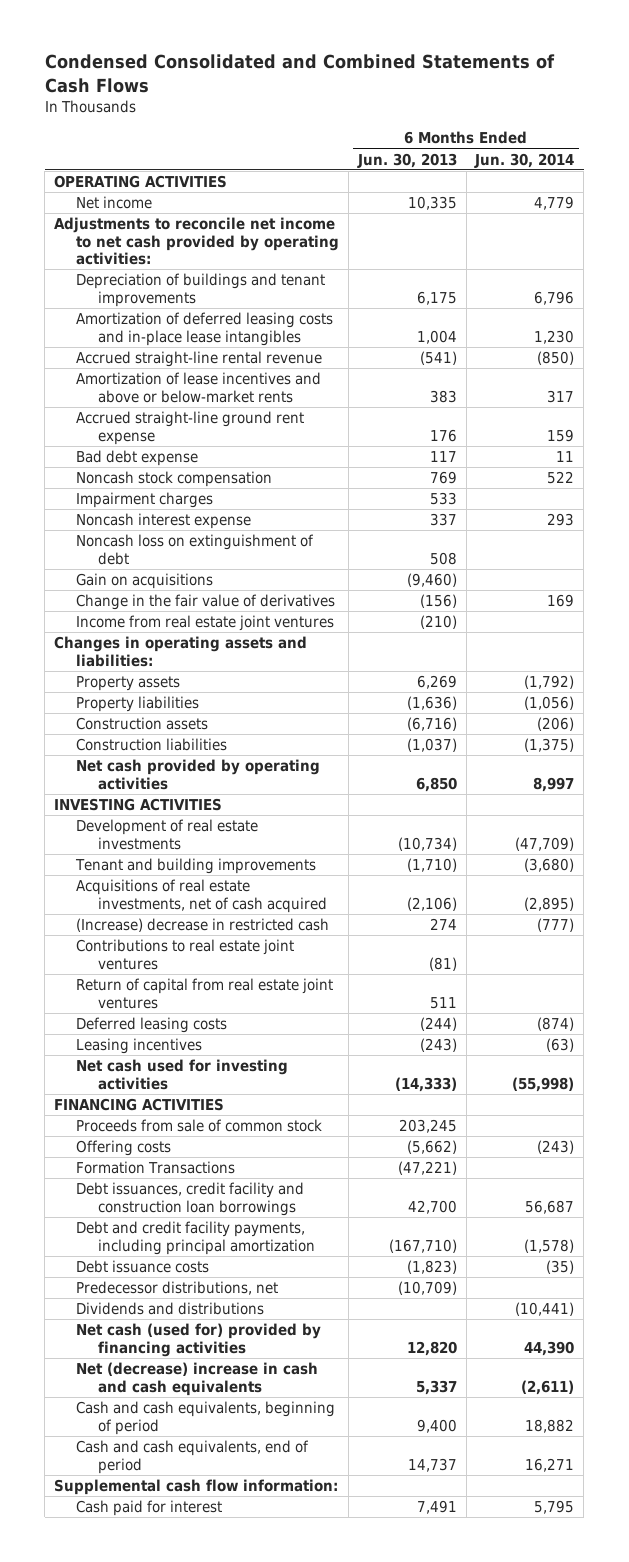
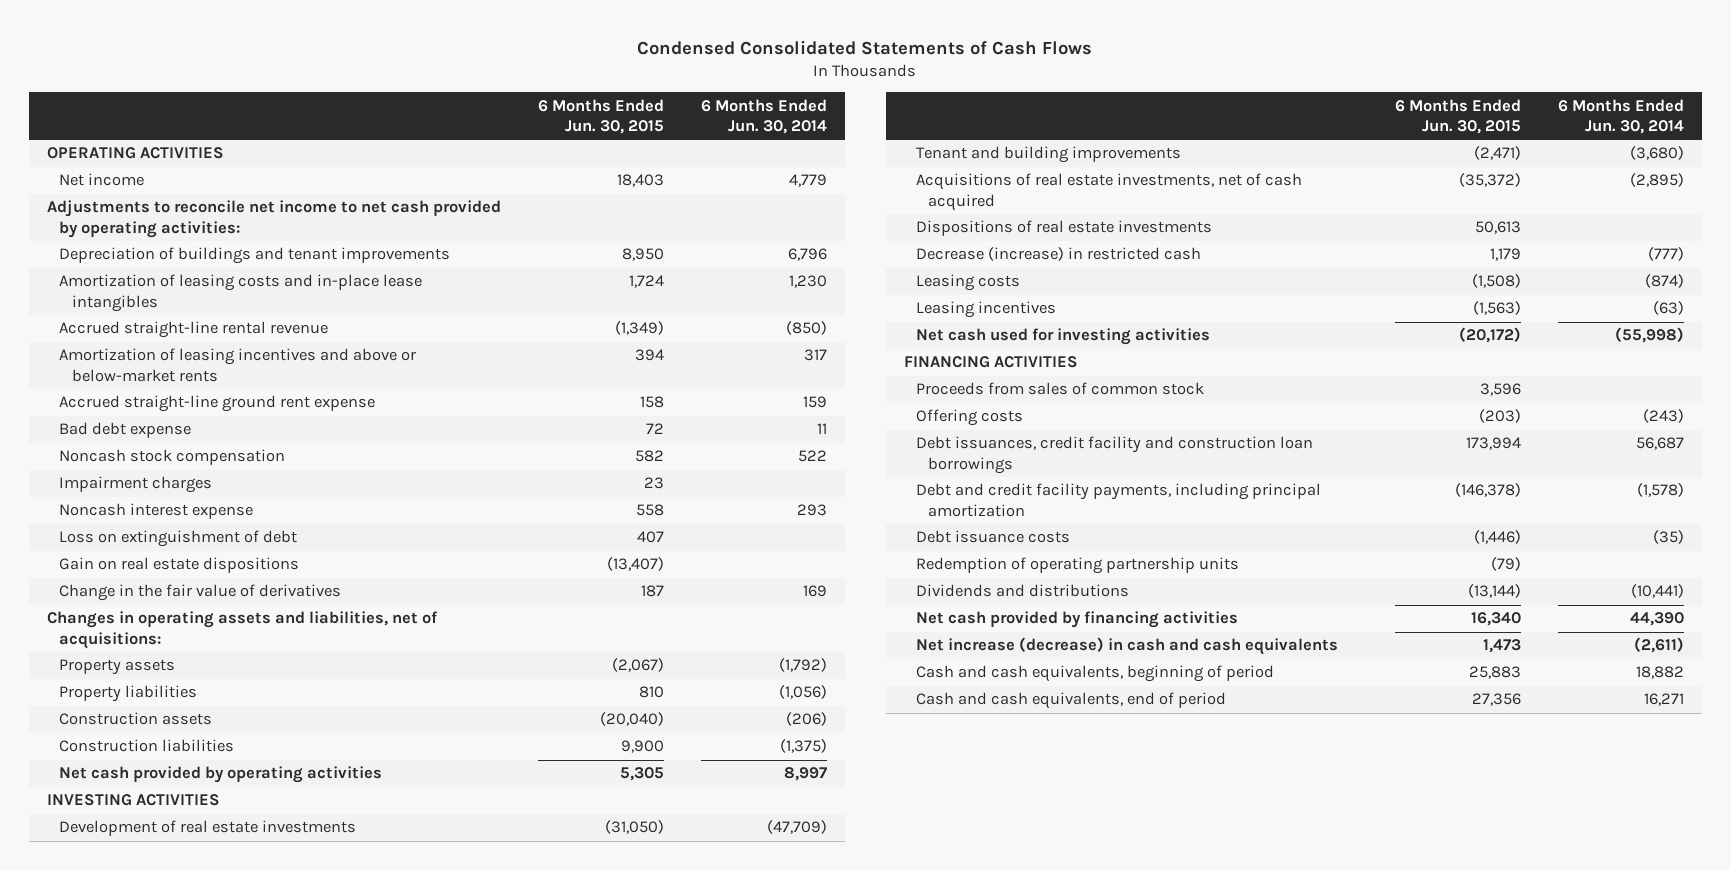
[44,54,555,93] Condensed Consolidated and Combined Statements of Cash Flows -> [637,40,1093,56] Condensed Consolidated Statements of Cash Flows
[356,152,457,168] Jun. 30, 2013 -> none
none -> [538,98,665,135] 6 Months Ended Jun. 30, 2015
[76,312,334,346] Amortization of deferred leasing costs and in-place lease intangibles -> [59,274,423,312] Amortization of leasing costs and in-place lease intangibles
[76,372,322,403] Amortization of lease incentives and above or below-market rents -> [59,348,417,382] Amortization of leasing incentives and above or below-market rents
[76,573,214,590] Gain on acquisitions -> none
[76,534,315,565] Noncash loss on extinguishment of debt -> [59,530,298,548] Loss on extinguishment of debt
none -> [59,557,300,574] Gain on real estate dispositions
[76,615,335,632] Income from real estate joint ventures -> none
[54,636,308,667] Changes in operating assets and liabilities: -> [47,611,439,649] Changes in operating assets and liabilities, net of acquisitions:
[76,939,295,970] Contributions to real estate joint ventures -> none
[76,978,334,1009] Return of capital from real estate joint ventures -> none
none -> [916,220,1213,237] Dispositions of real estate investments
[76,918,330,933] (Increase) decrease in restricted cash -> [916,247,1202,262] Decrease (increase) in restricted cash
[76,1017,228,1034] Deferred leasing costs -> [916,274,1021,292] Leasing costs
[76,1119,323,1133] Proceeds from sale of common stock -> [916,382,1205,396] Proceeds from sales of common stock
[76,1161,236,1175] Formation Transactions -> none
[76,1281,279,1296] Predecessor distributions, net -> none
none -> [916,557,1240,575] Redemption of operating partnership units
[76,1323,322,1357] Net cash (used for) provided by financing activities -> [916,611,1239,629] Net cash provided by financing activities
[76,1362,319,1396] Net (decrease) increase in cash and cash equivalents -> [916,637,1339,656] Net increase (decrease) in cash and cash equivalents
[54,1479,339,1496] Supplemental cash flow information: -> none
[76,1500,223,1517] Cash paid for interest -> none

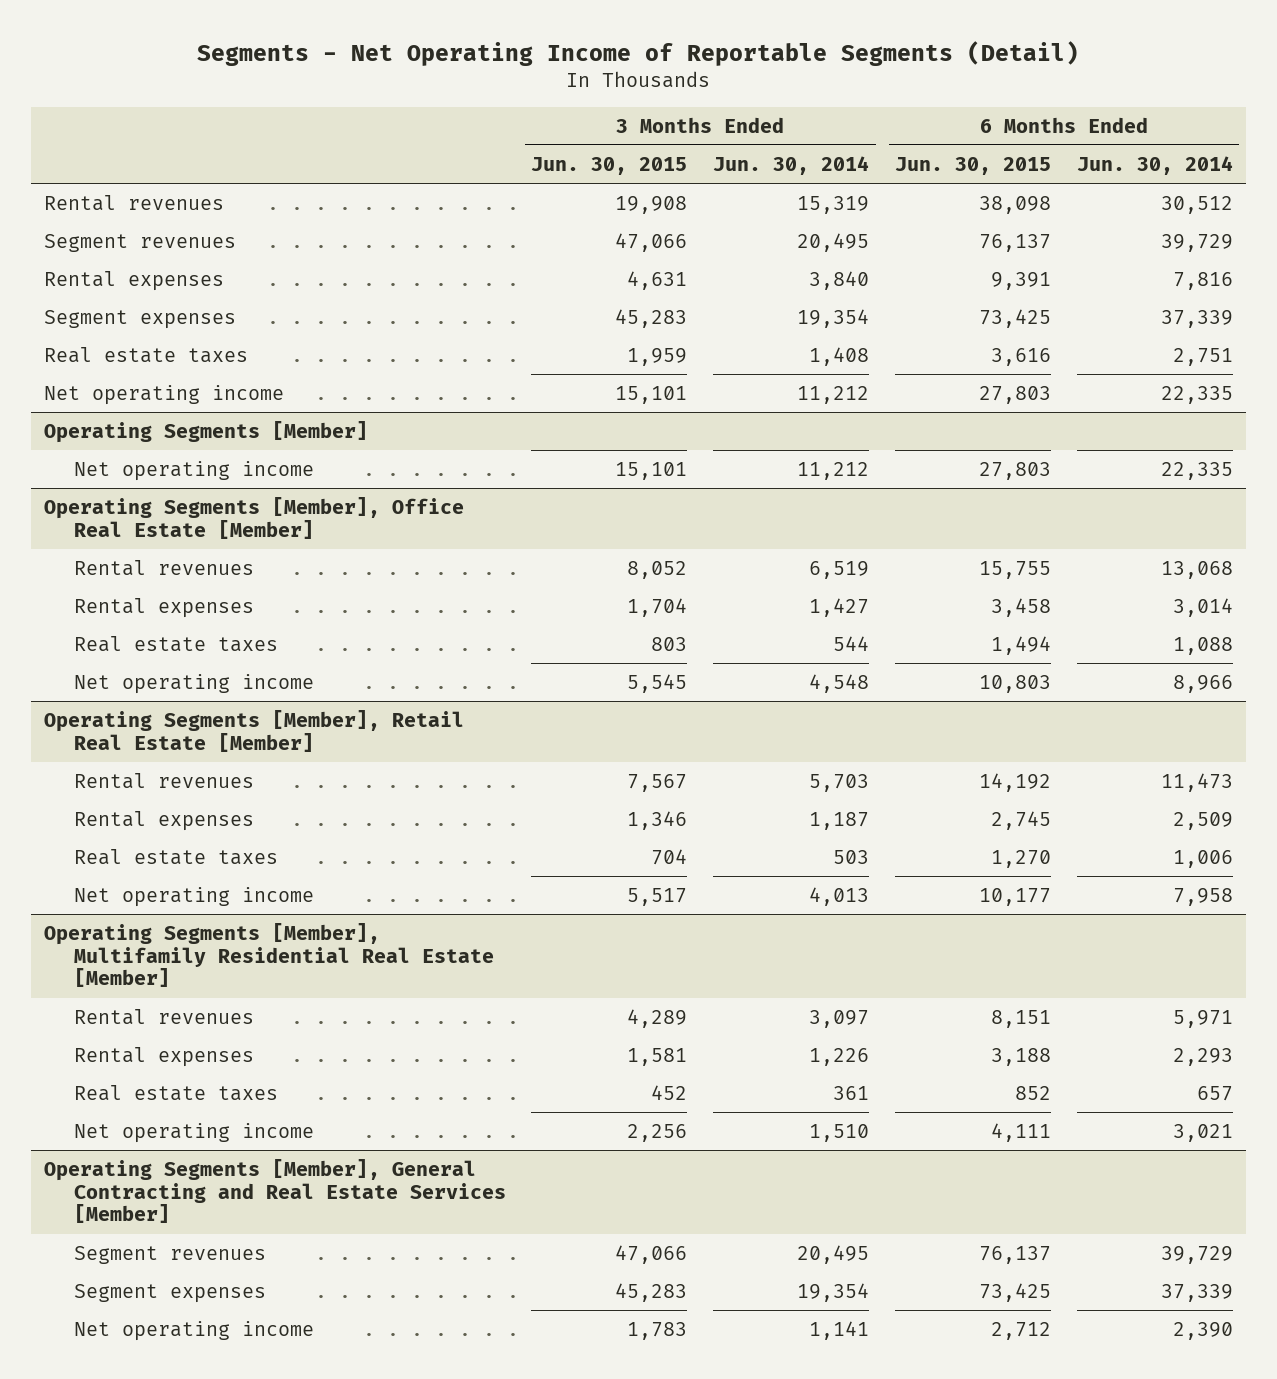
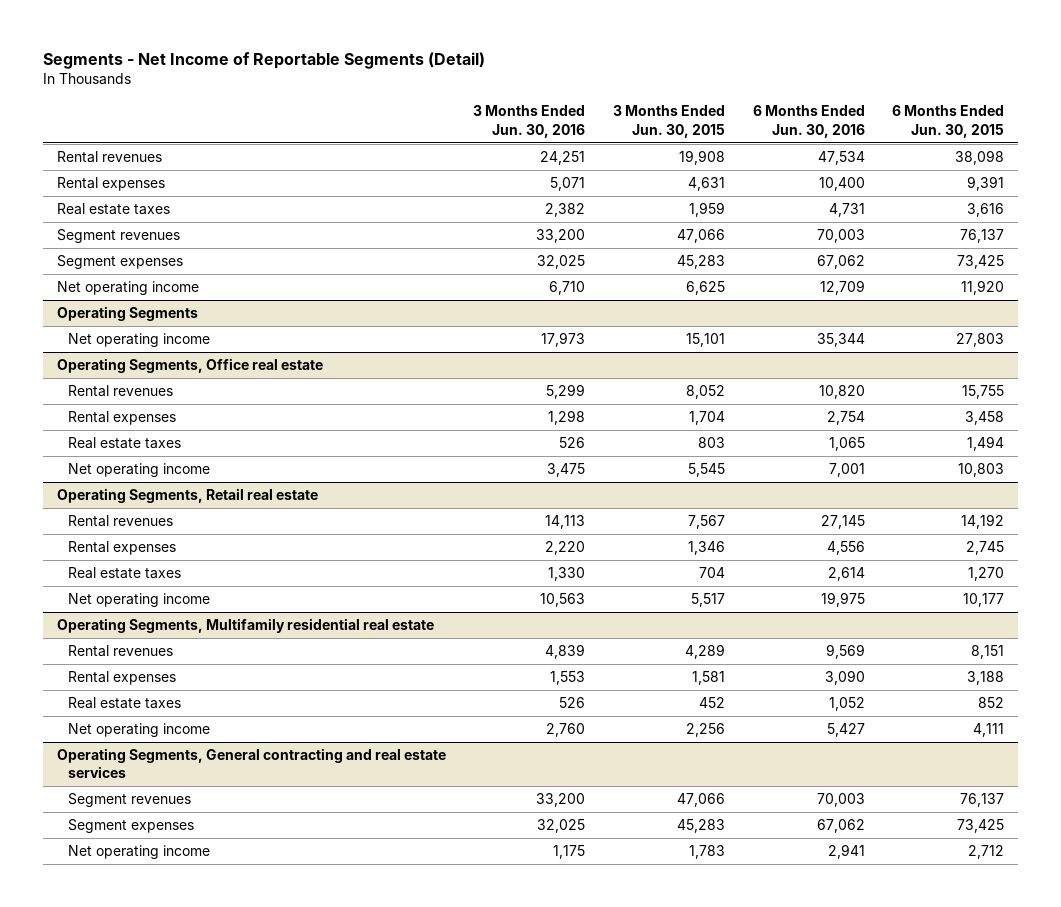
[197,41,1080,67] Segments - Net Operating Income of Reportable Segments (Detail) -> [43,51,486,69] Segments - Net Income of Reportable Segments (Detail)
[713,155,870,175] Jun. 30, 2014 -> none
[1076,155,1233,175] Jun. 30, 2014 -> none
none -> [473,105,586,138] 3 Months Ended Jun. 30, 2016
none -> [752,105,865,138] 6 Months Ended Jun. 30, 2016
[44,233,237,252] Segment revenues -> [56,229,180,244] Segment revenues
[44,309,237,329] Segment expenses -> [56,255,183,270] Segment expenses
[615,385,688,404] 15,101 -> [686,281,726,296] 6,625
[979,385,1052,404] 27,803 -> [961,280,1005,296] 11,920
[44,420,369,443] Operating Segments [Member] -> [56,306,198,322] Operating Segments
[44,496,465,539] Operating Segments [Member], Office Real Estate [Member] -> [56,358,323,374] Operating Segments, Office real estate
[44,709,465,752] Operating Segments [Member], Retail Real Estate [Member] -> [56,488,318,504] Operating Segments, Retail real estate
[44,922,494,988] Operating Segments [Member], Multifamily Residential Real Estate [Member] -> [56,618,434,634] Operating Segments, Multifamily residential real estate
[44,1158,506,1224] Operating Segments [Member], General Contracting and Real Estate Services [Member] -> [56,748,446,779] Operating Segments, General contracting and real estate services

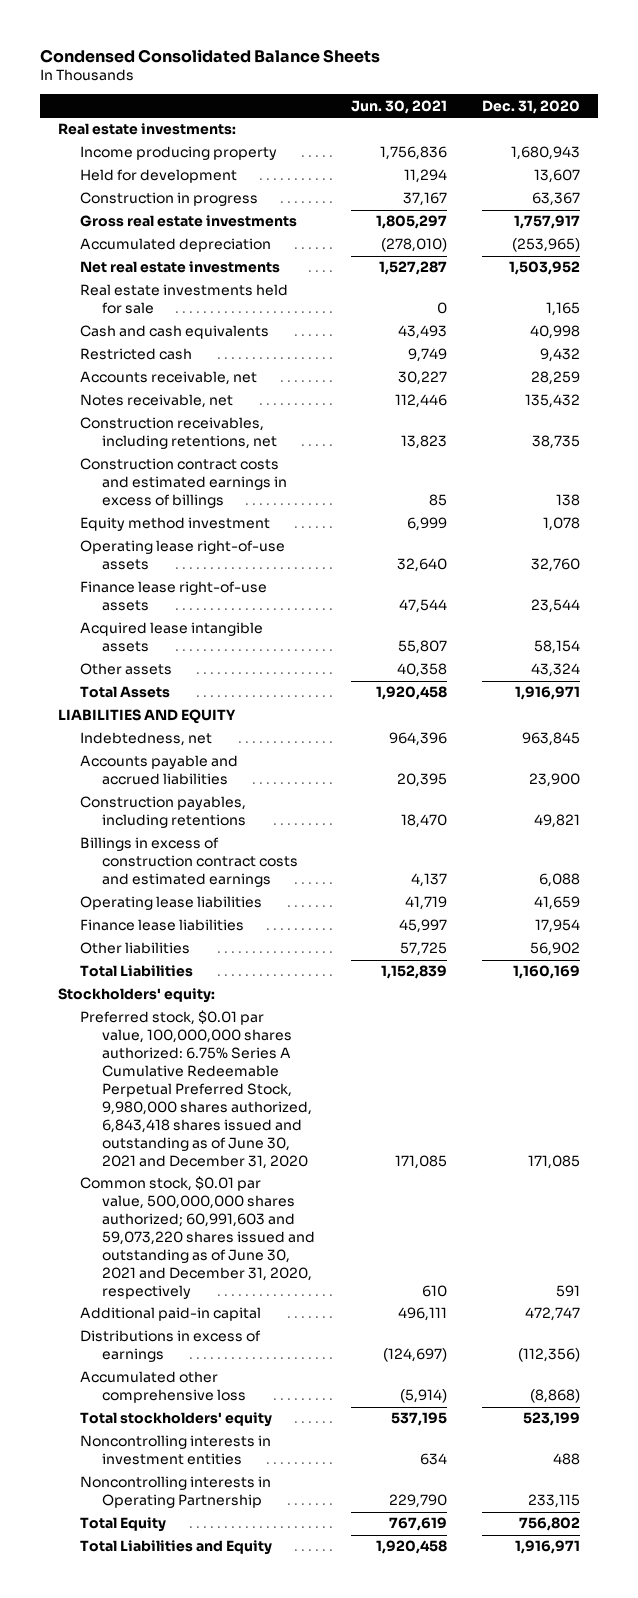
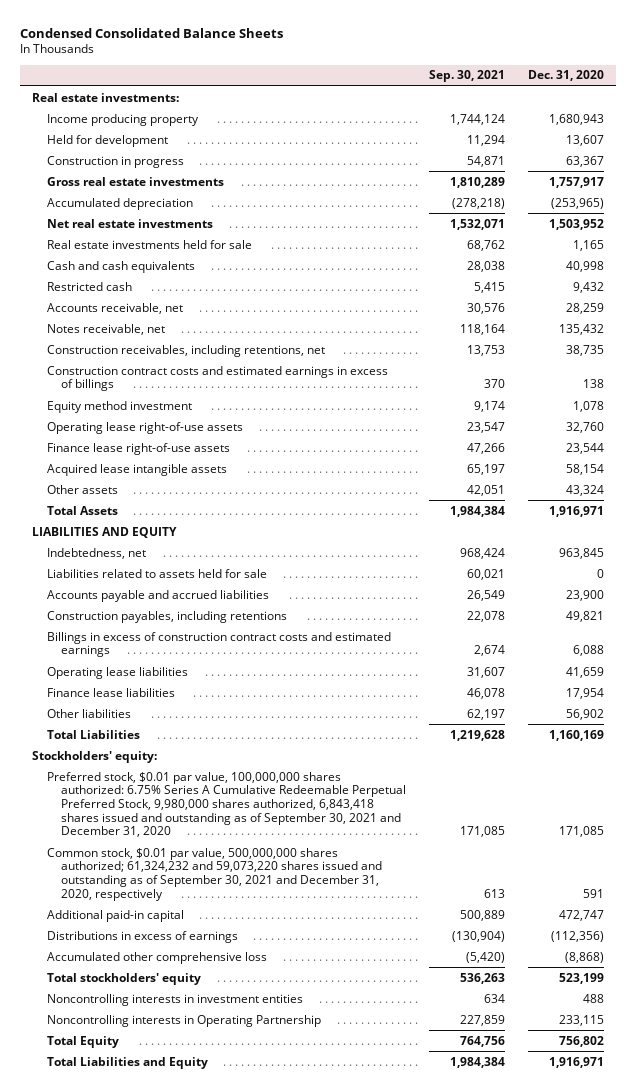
[350,99,447,114] Jun. 30, 2021 -> none
none -> [429,70,506,83] Sep. 30, 2021
none -> [46,568,267,578] Liabilities related to assets held for sale
[79,1010,312,1169] Preferred stock, $0.01 par value, 100,000,000 shares authorized: 6.75% Series A Cumulative Redeemable Perpetual Preferred Stock, 9,980,000 shares authorized, 6,843,418 shares issued and outstanding as of June 30, 2021 and December 31, 2020 -> [46,771,407,838] Preferred stock, $0.01 par value, 100,000,000 shares authorized: 6.75% Series A Cumulative Redeemable Perpetual Preferred Stock, 9,980,000 shares authorized, 6,843,418 shares issued and outstanding as of September 30, 2021 and December 31, 2020
[79,1176,315,1299] Common stock, $0.01 par value, 500,000,000 shares authorized; 60,991,603 and 59,073,220 shares issued and outstanding as of June 30, 2021 and December 31, 2020, respectively -> [46,847,383,901] Common stock, $0.01 par value, 500,000,000 shares authorized; 61,324,232 and 59,073,220 shares issued and outstanding as of September 30, 2021 and December 31, 2020, respectively

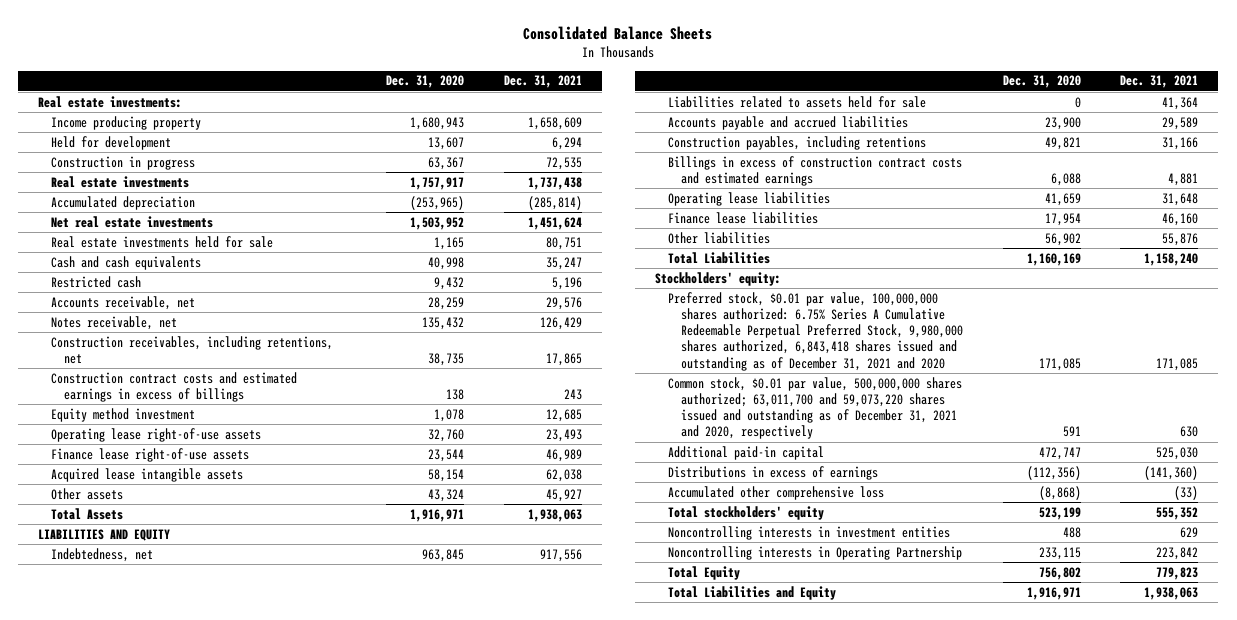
[20,28,284,39] Condensed Consolidated Balance Sheets -> [523,26,713,41] Consolidated Balance Sheets
[429,70,506,83] Sep. 30, 2021 -> none
none -> [503,75,582,89] Dec. 31, 2021
[46,176,224,186] Gross real estate investments -> [51,175,190,188] Real estate investments
[46,771,407,838] Preferred stock, $0.01 par value, 100,000,000 shares authorized: 6.75% Series A Cumulative Redeemable Perpetual Preferred Stock, 9,980,000 shares authorized, 6,843,418 shares issued and outstanding as of September 30, 2021 and December 31, 2020 -> [668,291,964,371] Preferred stock, $0.01 par value, 100,000,000 shares authorized: 6.75% Series A Cumulative Redeemable Perpetual Preferred Stock, 9,980,000 shares authorized, 6,843,418 shares issued and outstanding as of December 31, 2021 and 2020
[46,847,383,901] Common stock, $0.01 par value, 500,000,000 shares authorized; 61,324,232 and 59,073,220 shares issued and outstanding as of September 30, 2021 and December 31, 2020, respectively -> [668,376,963,440] Common stock, $0.01 par value, 500,000,000 shares authorized; 63,011,700 and 59,073,220 shares issued and outstanding as of December 31, 2021 and 2020, respectively

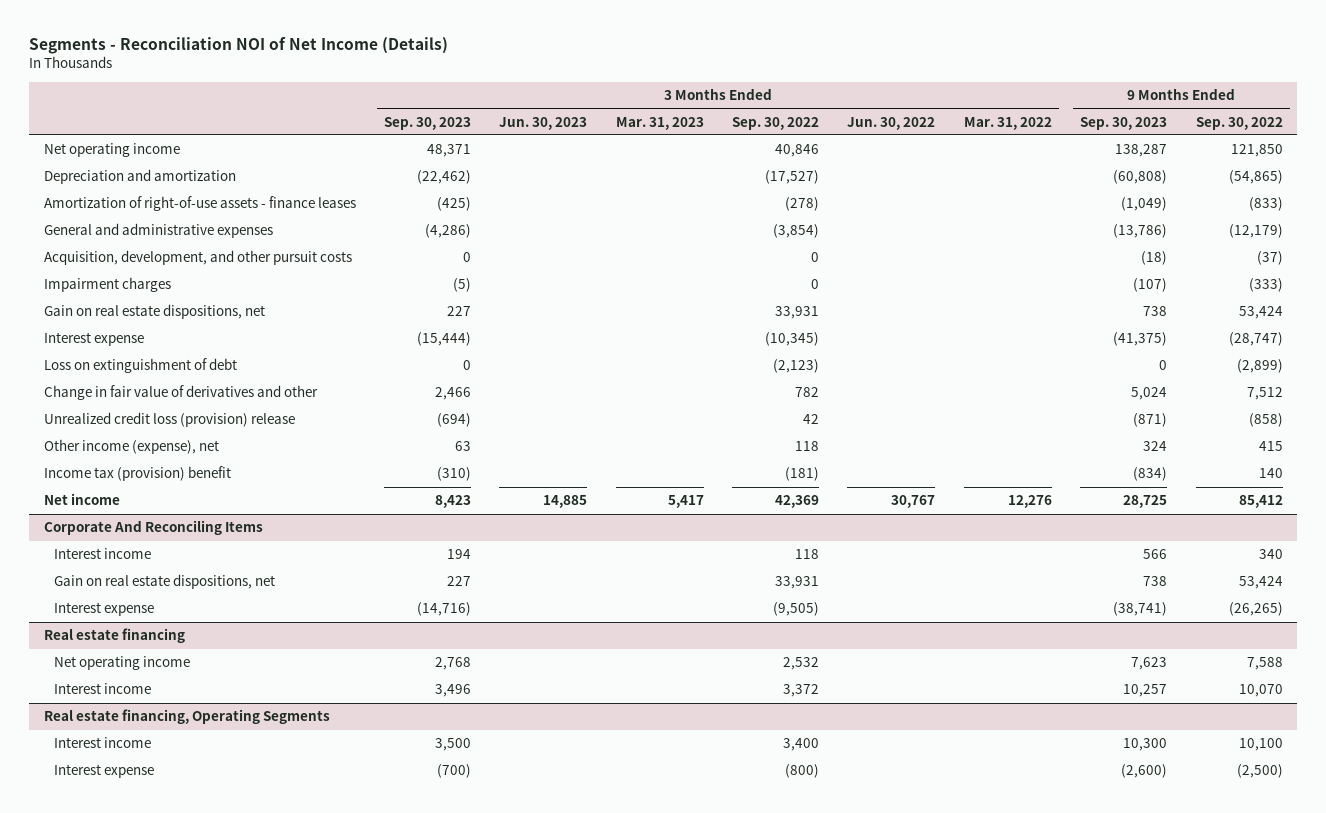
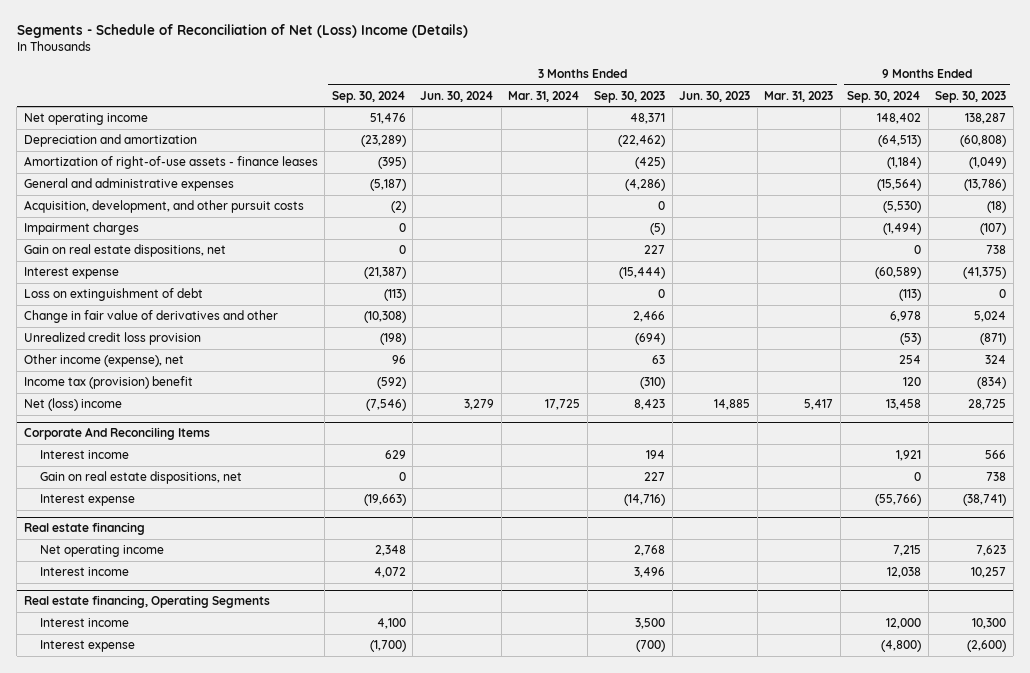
[29,37,449,55] Segments - Reconciliation NOI of Net Income (Details) -> [16,24,468,39] Segments - Schedule of Reconciliation of Net (Loss) Income (Details)
[732,116,820,130] Sep. 30, 2022 -> none
[847,116,936,130] Jun. 30, 2022 -> none
[963,116,1052,130] Mar. 31, 2022 -> none
[1195,116,1283,130] Sep. 30, 2022 -> none
none -> [331,90,406,103] Sep. 30, 2024
none -> [419,90,494,102] Jun. 30, 2024
none -> [508,90,581,102] Mar. 31, 2024
none -> [847,90,922,103] Sep. 30, 2024
[43,412,295,428] Unrealized credit loss (provision) release -> [23,332,201,346] Unrealized credit loss provision
[43,493,120,506] Net income -> [23,398,122,412] Net (loss) income

